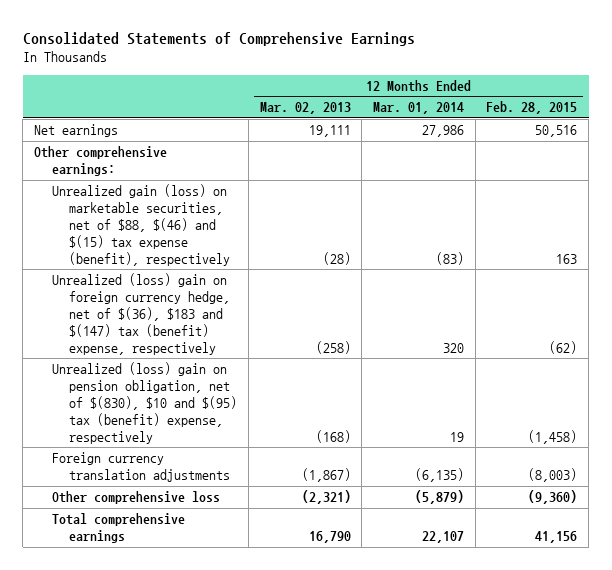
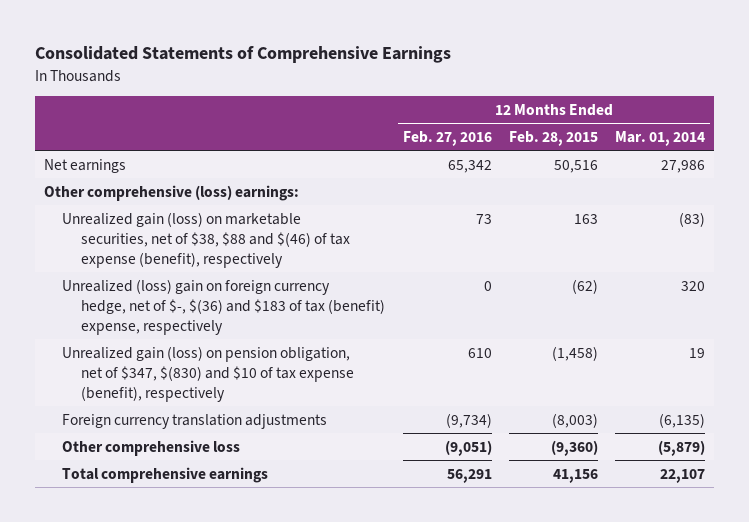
[259,102,351,115] Mar. 02, 2013 -> none
none -> [402,130,492,146] Feb. 27, 2016
[34,146,168,176] Other comprehensive earnings: -> [43,184,299,201] Other comprehensive (loss) earnings:
[51,184,231,266] Unrealized gain (loss) on marketable securities, net of $88, $(46) and $(15) tax expense (benefit), respectively -> [62,211,351,269] Unrealized gain (loss) on marketable securities, net of $38, $88 and $(46) of tax expense (benefit), respectively
[51,273,231,355] Unrealized (loss) gain on foreign currency hedge, net of $(36), $183 and $(147) tax (benefit) expense, respectively -> [62,278,386,336] Unrealized (loss) gain on foreign currency hedge, net of $-, $(36) and $183 of tax (benefit) expense, respectively
[51,362,238,444] Unrealized (loss) gain on pension obligation, net of $(830), $10 and $(95) tax (benefit) expense, respectively -> [62,345,355,403] Unrealized gain (loss) on pension obligation, net of $347, $(830) and $10 of tax expense (benefit), respectively

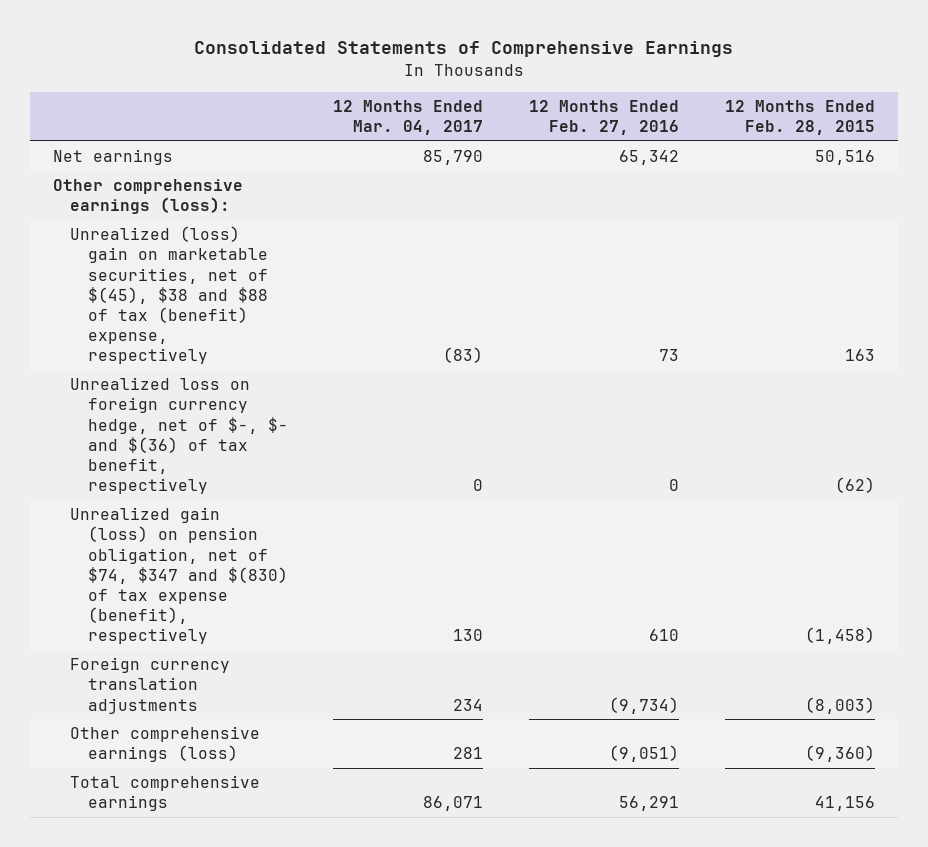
[615,130,706,146] Mar. 01, 2014 -> none
none -> [333,99,484,136] 12 Months Ended Mar. 04, 2017
[43,184,299,201] Other comprehensive (loss) earnings: -> [52,179,243,215] Other comprehensive earnings (loss):
[62,211,351,269] Unrealized gain (loss) on marketable securities, net of $38, $88 and $(46) of tax expense (benefit), respectively -> [70,226,268,364] Unrealized (loss) gain on marketable securities, net of $(45), $38 and $88 of tax (benefit) expense, respectively
[62,278,386,336] Unrealized (loss) gain on foreign currency hedge, net of $-, $(36) and $183 of tax (benefit) expense, respectively -> [70,377,288,494] Unrealized loss on foreign currency hedge, net of $-, $- and $(36) of tax benefit, respectively
[62,345,355,403] Unrealized gain (loss) on pension obligation, net of $347, $(830) and $10 of tax expense (benefit), respectively -> [70,507,288,644] Unrealized gain (loss) on pension obligation, net of $74, $347 and $(830) of tax expense (benefit), respectively
[62,439,241,456] Other comprehensive loss -> [70,726,261,763] Other comprehensive earnings (loss)

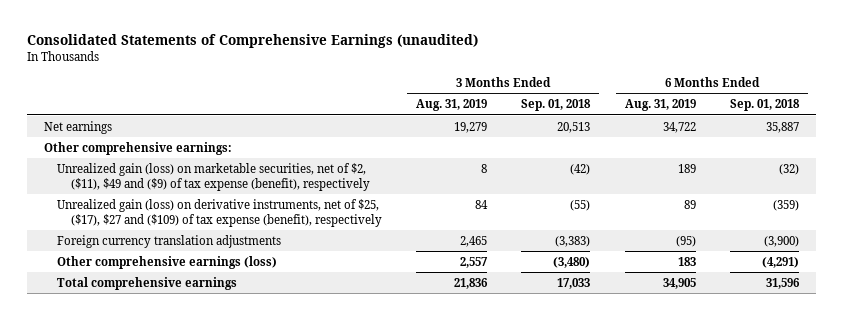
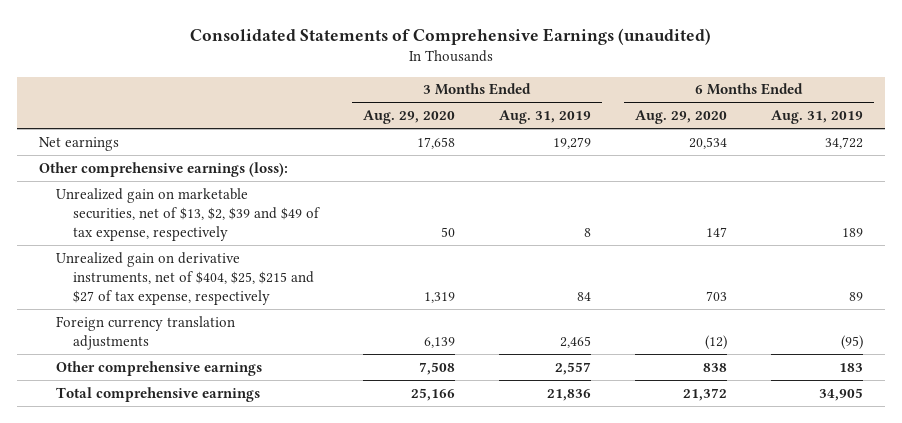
[521,99,592,112] Sep. 01, 2018 -> none
[730,99,801,112] Sep. 01, 2018 -> none
none -> [363,110,456,125] Aug. 29, 2020
none -> [635,110,728,125] Aug. 29, 2020
[44,141,233,155] Other comprehensive earnings: -> [39,161,289,177] Other comprehensive earnings (loss):
[57,162,370,191] Unrealized gain (loss) on marketable securities, net of $2, ($11), $49 and ($9) of tax expense (benefit), respectively -> [56,187,321,241] Unrealized gain on marketable securities, net of $13, $2, $39 and $49 of tax expense, respectively
[57,198,382,227] Unrealized gain (loss) on derivative instruments, net of $25, ($17), $27 and ($109) of tax expense (benefit), respectively -> [56,251,315,305] Unrealized gain on derivative instruments, net of $404, $25, $215 and $27 of tax expense, respectively
[57,255,278,269] Other comprehensive earnings (loss) -> [56,360,263,376] Other comprehensive earnings

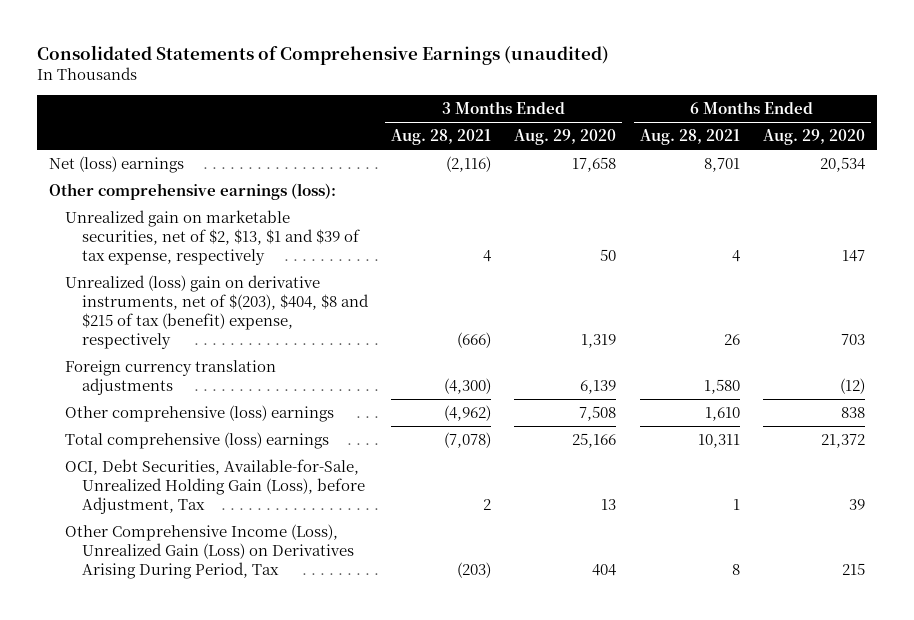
[499,110,592,125] Aug. 31, 2019 -> none
[770,110,863,125] Aug. 31, 2019 -> none
none -> [390,129,491,146] Aug. 28, 2021
none -> [639,129,740,146] Aug. 28, 2021
[39,136,120,151] Net earnings -> [48,155,184,173] Net (loss) earnings
[56,187,321,241] Unrealized gain on marketable securities, net of $13, $2, $39 and $49 of tax expense, respectively -> [65,209,360,265] Unrealized gain on marketable securities, net of $2, $13, $1 and $39 of tax expense, respectively
[56,251,315,305] Unrealized gain on derivative instruments, net of $404, $25, $215 and $27 of tax expense, respectively -> [65,274,369,349] Unrealized (loss) gain on derivative instruments, net of $(203), $404, $8 and $215 of tax (benefit) expense, respectively
[56,360,263,376] Other comprehensive earnings -> [65,404,335,422] Other comprehensive (loss) earnings
[56,386,261,402] Total comprehensive earnings -> [65,431,330,449] Total comprehensive (loss) earnings
none -> [65,458,365,514] OCI, Debt Securities, Available-for-Sale, Unrealized Holding Gain (Loss), before Adjustment, Tax
none -> [65,523,354,579] Other Comprehensive Income (Loss), Unrealized Gain (Loss) on Derivatives Arising During Period, Tax

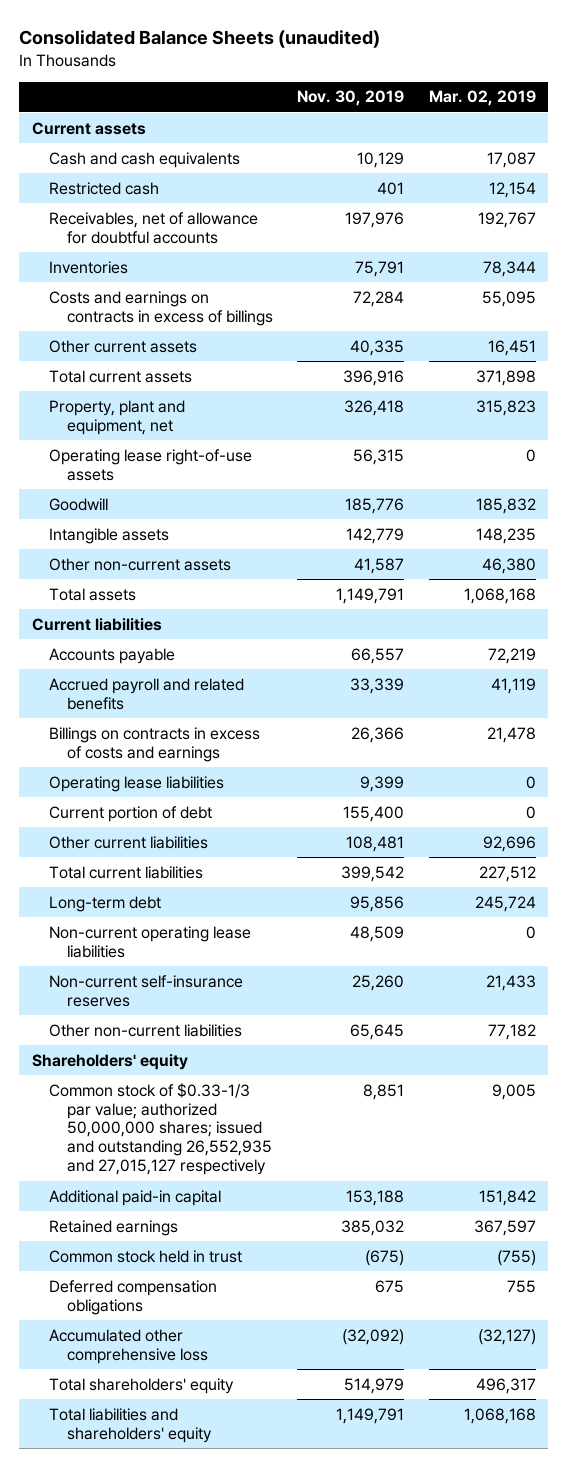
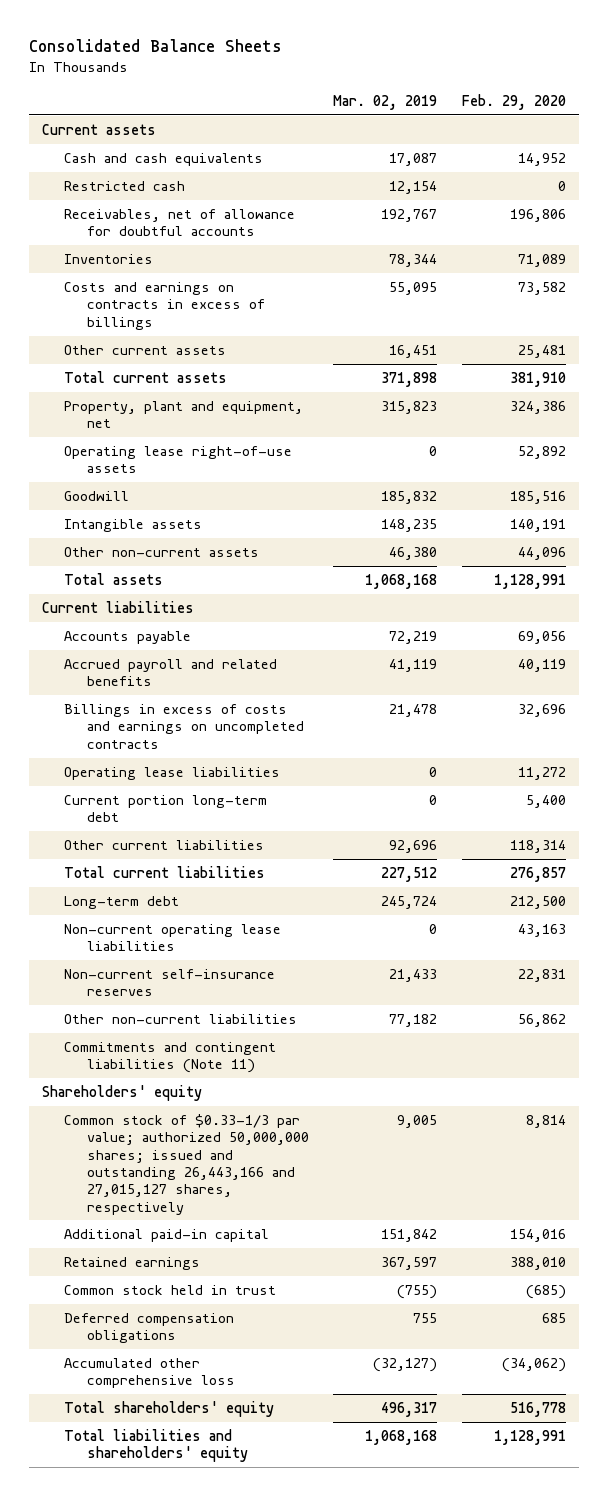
[19,30,381,49] Consolidated Balance Sheets (unaudited) -> [29,39,283,53] Consolidated Balance Sheets
[297,90,405,107] Nov. 30, 2019 -> none
none -> [462,93,567,110] Feb. 29, 2020
[49,726,261,762] Billings on contracts in excess of costs and earnings -> [64,704,304,749] Billings in excess of costs and earnings on uncompleted contracts
[49,805,213,822] Current portion of debt -> [64,795,268,823] Current portion long-term debt
none -> [64,1042,277,1074] Commitments and contingent liabilities (Note 11)
[49,1082,272,1176] Common stock of $0.33-1/3 par value; authorized 50,000,000 shares; issued and outstanding 26,552,935 and 27,015,127 respectively -> [64,1114,309,1215] Common stock of $0.33-1/3 par value; authorized 50,000,000 shares; issued and outstanding 26,443,166 and 27,015,127 shares, respectively

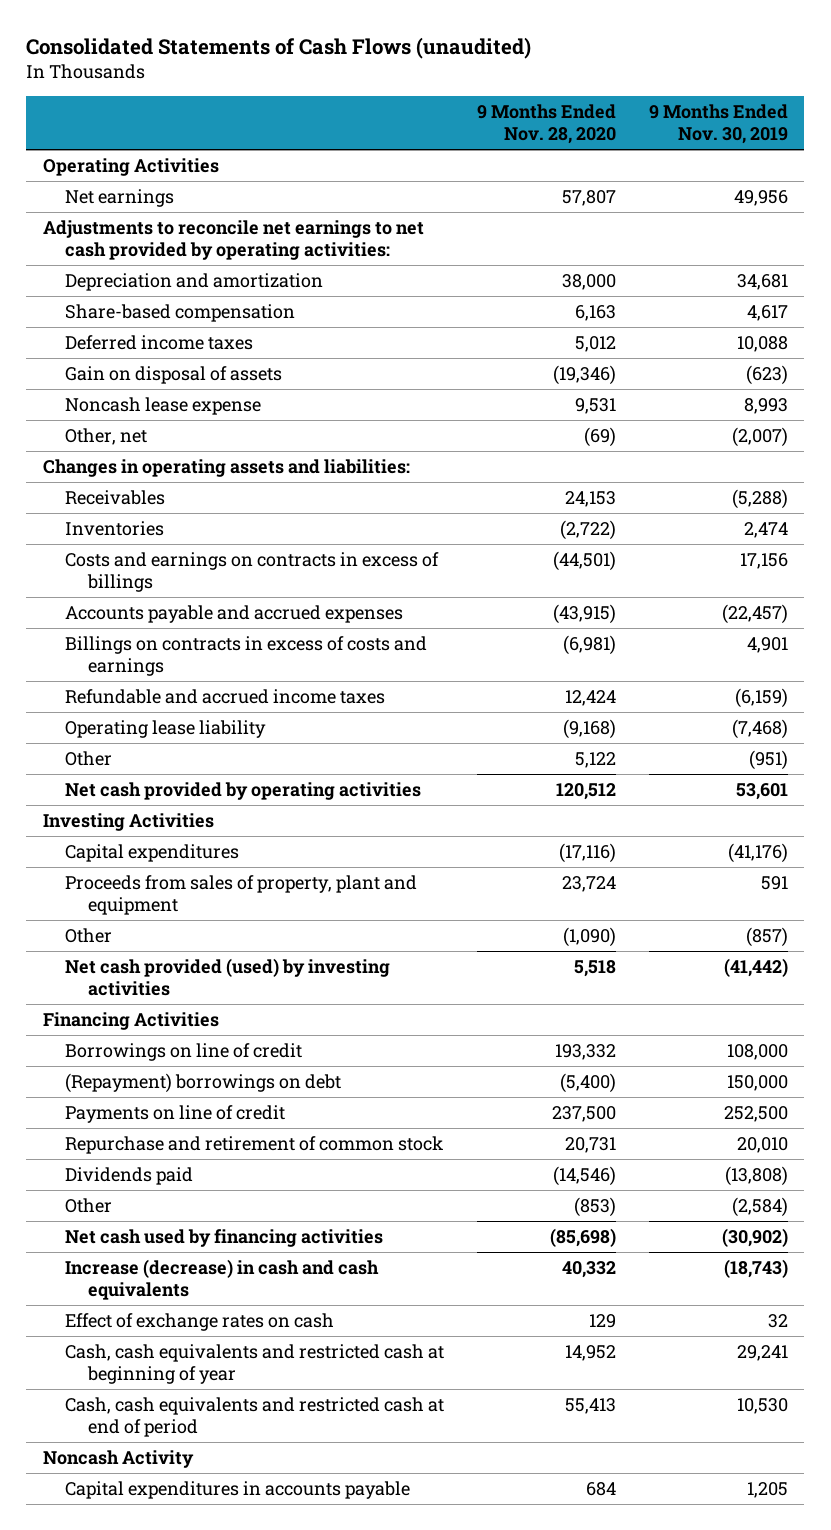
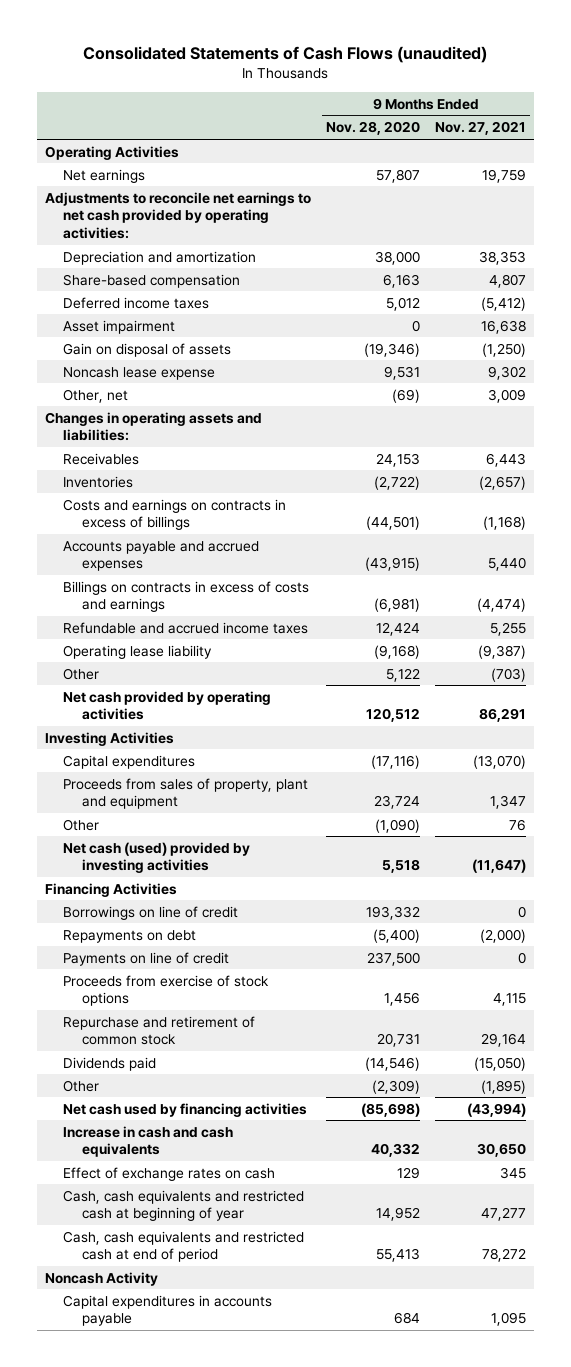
[648,103,788,145] 9 Months Ended Nov. 30, 2019 -> none
none -> [435,121,527,136] Nov. 27, 2021
none -> [63,319,176,334] Asset impairment
[65,957,391,997] Net cash provided (used) by investing activities -> [63,841,251,874] Net cash (used) provided by investing activities
[65,1072,342,1093] (Repayment) borrowings on debt -> [63,929,197,943] Repayments on debt
none -> [63,974,270,1007] Proceeds from exercise of stock options
[574,1196,617,1217] (853) -> [371,1079,420,1094] (2,309)
[65,1258,380,1301] Increase (decrease) in cash and cash equivalents -> [63,1125,234,1158] Increase in cash and cash equivalents

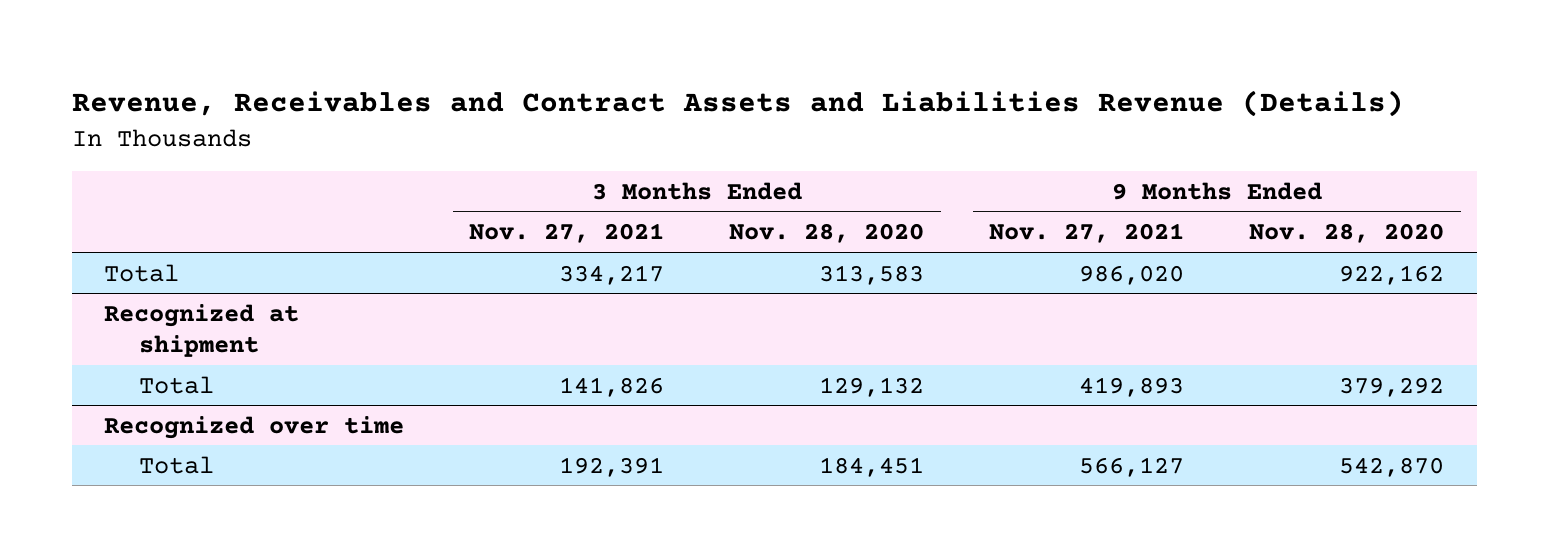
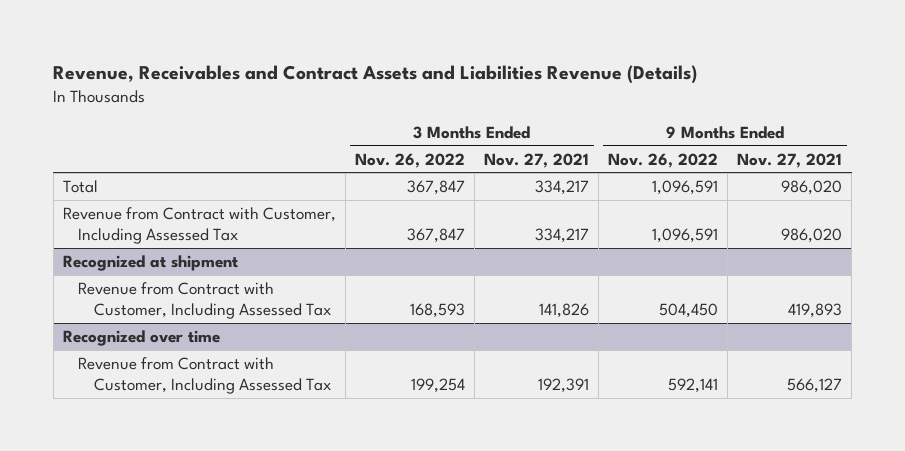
[729,223,925,244] Nov. 28, 2020 -> none
[1249,223,1445,244] Nov. 28, 2020 -> none
none -> [354,152,465,168] Nov. 26, 2022
none -> [607,152,718,168] Nov. 26, 2022
none -> [62,206,336,245] Revenue from Contract with Customer, Including Assessed Tax
[138,375,214,394] Total -> [78,281,331,320] Revenue from Contract with Customer, Including Assessed Tax
[138,455,214,474] Total -> [78,356,331,395] Revenue from Contract with Customer, Including Assessed Tax

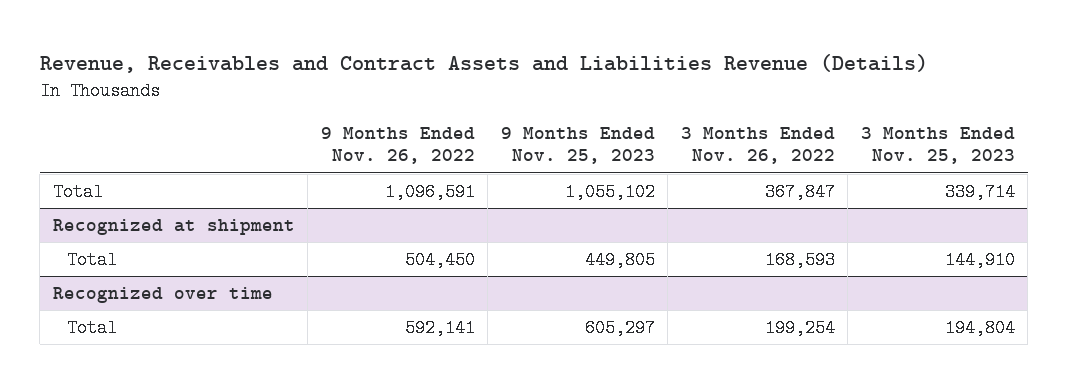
[483,152,589,168] Nov. 27, 2021 -> none
[737,152,843,168] Nov. 27, 2021 -> none
none -> [500,126,655,165] 9 Months Ended Nov. 25, 2023
none -> [860,126,1015,165] 3 Months Ended Nov. 25, 2023
[62,206,336,245] Revenue from Contract with Customer, Including Assessed Tax -> none
[78,281,331,320] Revenue from Contract with Customer, Including Assessed Tax -> [67,251,118,270] Total
[78,356,331,395] Revenue from Contract with Customer, Including Assessed Tax -> [67,319,118,338] Total

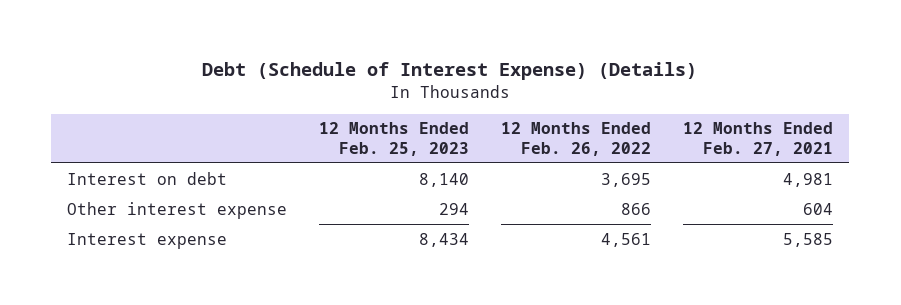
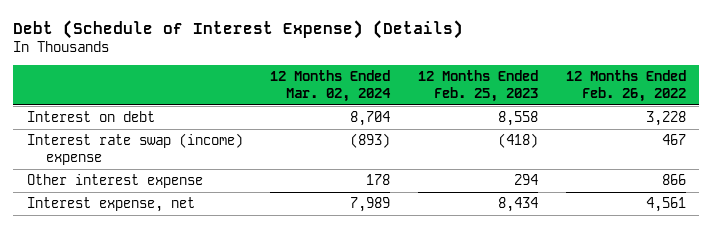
[683,122,834,156] 12 Months Ended Feb. 27, 2021 -> none
none -> [270,70,392,103] 12 Months Ended Mar. 02, 2024
[419,172,470,187] 8,140 -> [497,110,538,126] 8,558
[601,172,652,187] 3,695 -> [645,110,686,126] 3,228
none -> [26,132,243,166] Interest rate swap (income) expense
[67,232,228,249] Interest expense -> [26,196,195,212] Interest expense, net

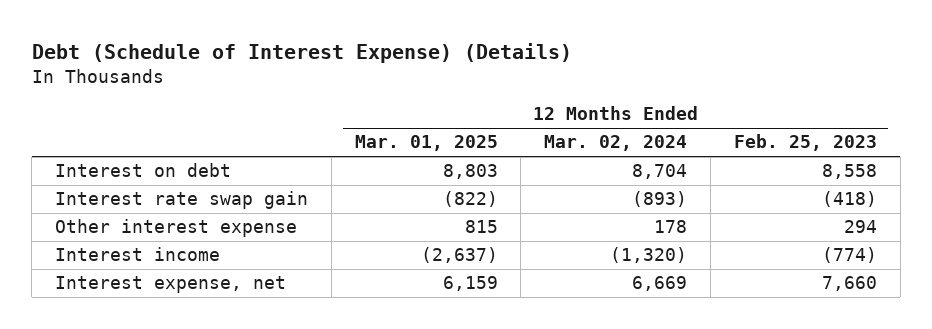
[565,70,686,103] 12 Months Ended Feb. 26, 2022 -> none
none -> [354,135,498,152] Mar. 01, 2025
[26,132,243,166] Interest rate swap (income) expense -> [55,191,309,210] Interest rate swap gain
none -> [55,247,221,262] Interest income
[350,196,391,212] 7,989 -> [632,276,688,292] 6,669
[497,196,538,212] 8,434 -> [821,276,877,292] 7,660

